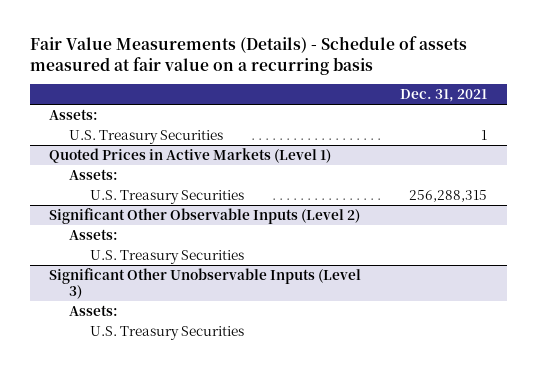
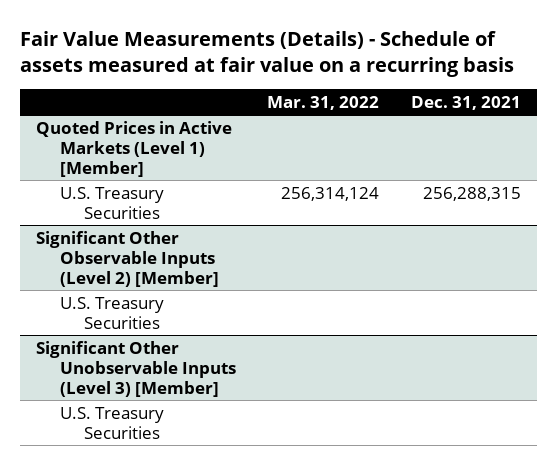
none -> [267,95,380,110] Mar. 31, 2022
[49,108,99,120] Assets: -> none
[69,129,224,144] U.S. Treasury Securities -> none
[69,168,119,180] Assets: -> none
[49,147,332,163] Quoted Prices in Active Markets (Level 1) -> [35,120,232,177] Quoted Prices in Active Markets (Level 1) [Member]
[69,228,119,240] Assets: -> none
[49,207,361,224] Significant Other Observable Inputs (Level 2) -> [35,230,219,287] Significant Other Observable Inputs (Level 2) [Member]
[69,304,119,316] Assets: -> none
[49,267,362,299] Significant Other Unobservable Inputs (Level 3) -> [35,340,236,397] Significant Other Unobservable Inputs (Level 3) [Member]

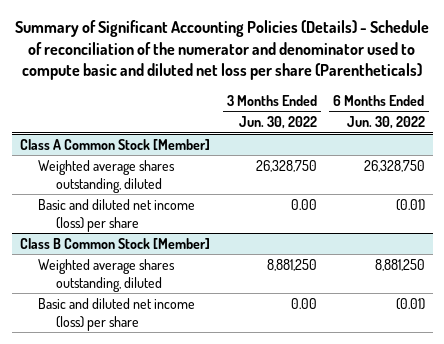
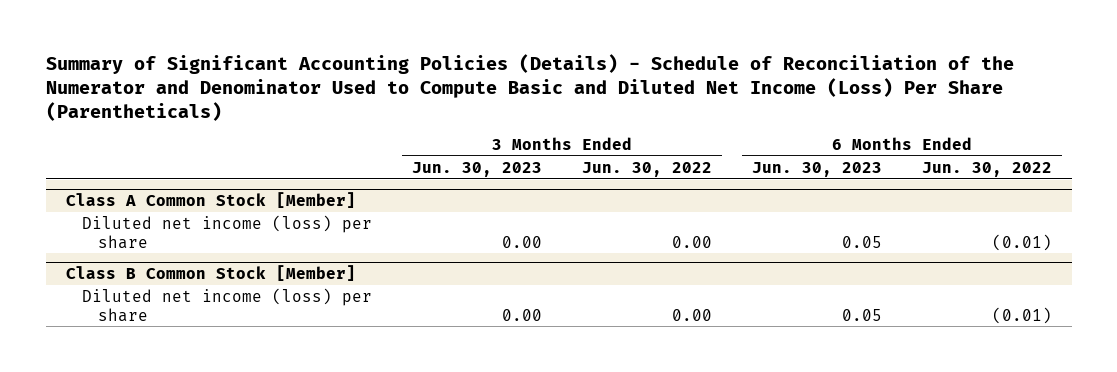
[15,20,430,81] Summary of Significant Accounting Policies (Details) - Schedule of reconciliation of the numerator and denominator used to compute basic and diluted net loss per share (Parentheticals) -> [45,53,1014,121] Summary of Significant Accounting Policies (Details) - Schedule of Reconciliation of the Numerator and Denominator Used to Compute Basic and Diluted Net Income (Loss) Per Share (Parentheticals)
none -> [411,161,542,177] Jun. 30, 2023
none -> [751,161,882,177] Jun. 30, 2023
[38,159,176,193] Weighted average shares outstanding, diluted -> none
[38,198,196,232] Basic and diluted net income (loss) per share -> [82,214,373,249] Diluted net income (loss) per share
[38,258,176,292] Weighted average shares outstanding, diluted -> none
[38,297,196,331] Basic and diluted net income (loss) per share -> [82,287,373,322] Diluted net income (loss) per share

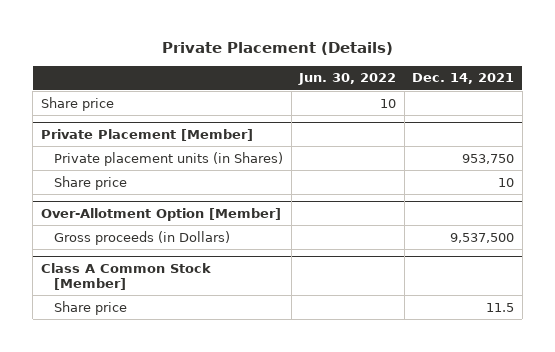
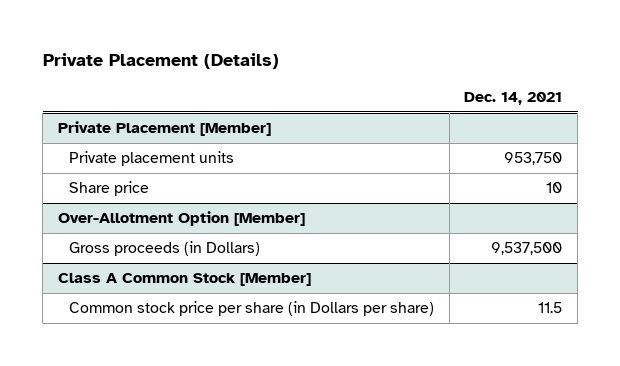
[298,73,397,86] Jun. 30, 2022 -> none
[40,96,114,111] Share price -> none
[54,151,284,166] Private placement units (in Shares) -> [68,151,234,167] Private placement units
[54,300,128,315] Share price -> [68,301,434,317] Common stock price per share (in Dollars per share)

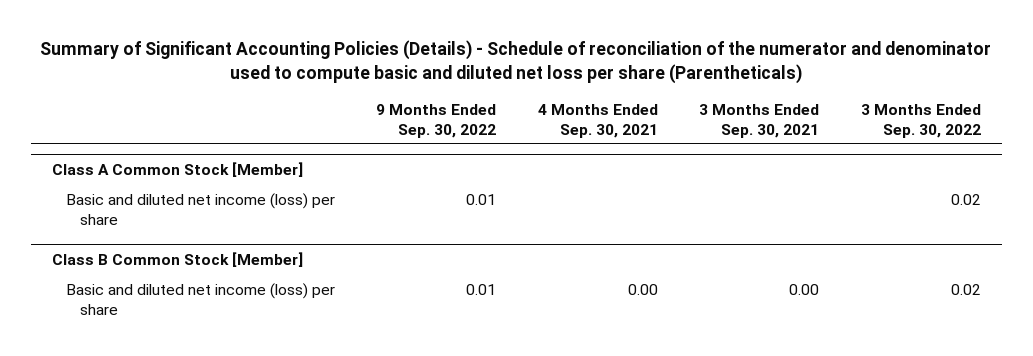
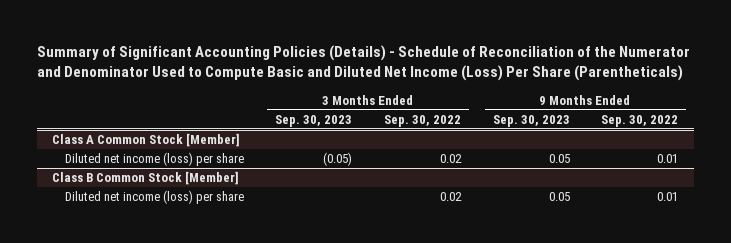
[40,40,992,84] Summary of Significant Accounting Policies (Details) - Schedule of reconciliation of the numerator and denominator used to compute basic and diluted net loss per share (Parentheticals) -> [36,44,690,82] Summary of Significant Accounting Policies (Details) - Schedule of Reconciliation of the Numerator and Denominator Used to Compute Basic and Diluted Net Income (Loss) Per Share (Parentheticals)
[537,103,658,138] 4 Months Ended Sep. 30, 2021 -> none
[699,103,820,138] 3 Months Ended Sep. 30, 2021 -> none
none -> [275,114,353,127] Sep. 30, 2023
none -> [492,114,570,127] Sep. 30, 2023
[65,193,335,226] Basic and diluted net income (loss) per share -> [64,152,244,167] Diluted net income (loss) per share
[65,283,335,316] Basic and diluted net income (loss) per share -> [64,190,244,205] Diluted net income (loss) per share

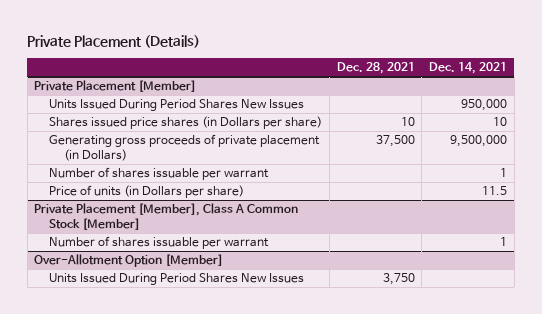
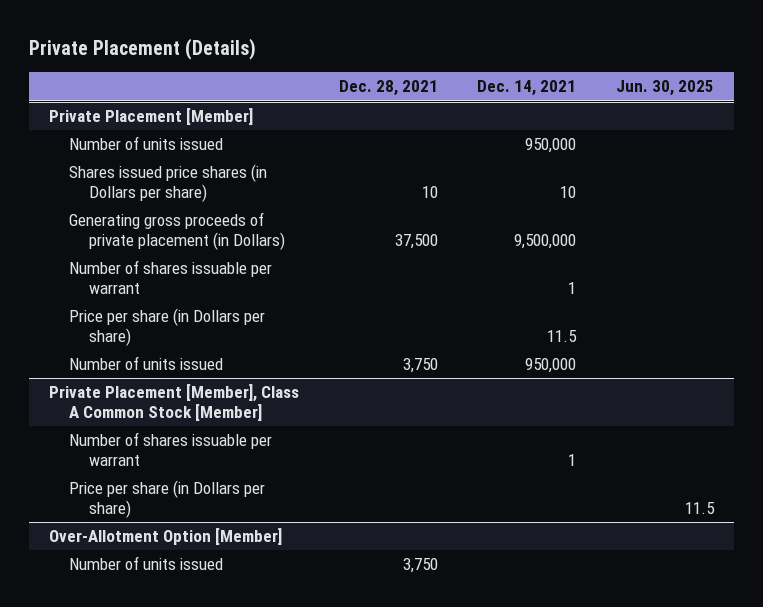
none -> [616,80,715,97] Jun. 30, 2025
[49,99,305,112] Units Issued During Period Shares New Issues -> none
none -> [69,136,224,151] Number of units issued
[49,185,245,199] Price of units (in Dollars per share) -> [69,308,266,347] Price per share (in Dollars per share)
none -> [69,356,224,371] Number of units issued
none -> [69,480,266,519] Price per share (in Dollars per share)
[49,273,305,286] Units Issued During Period Shares New Issues -> [69,556,224,571] Number of units issued

